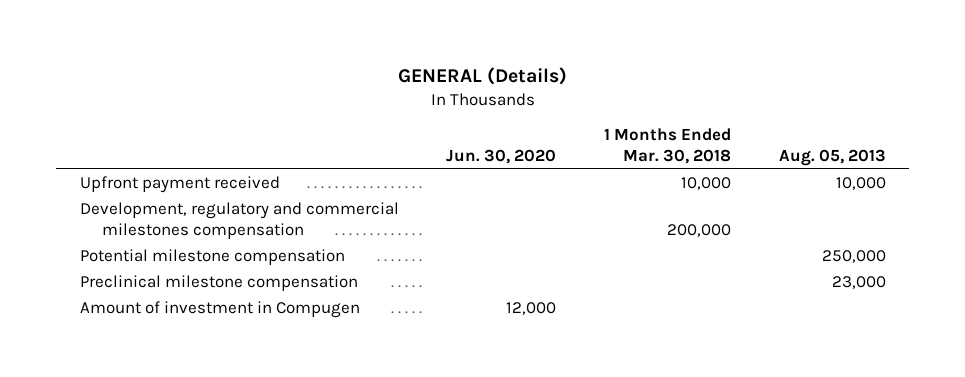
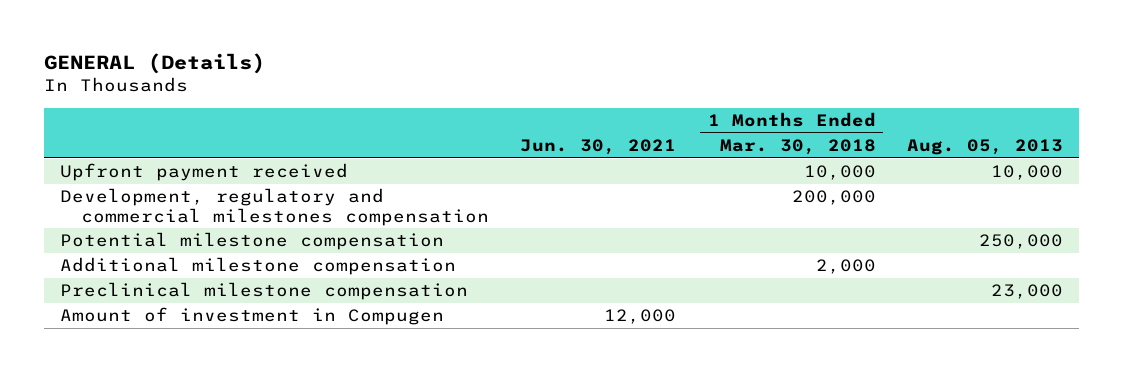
[446,148,557,164] Jun. 30, 2020 -> none
none -> [520,139,677,156] Jun. 30, 2021
none -> [59,257,456,276] Additional milestone compensation

